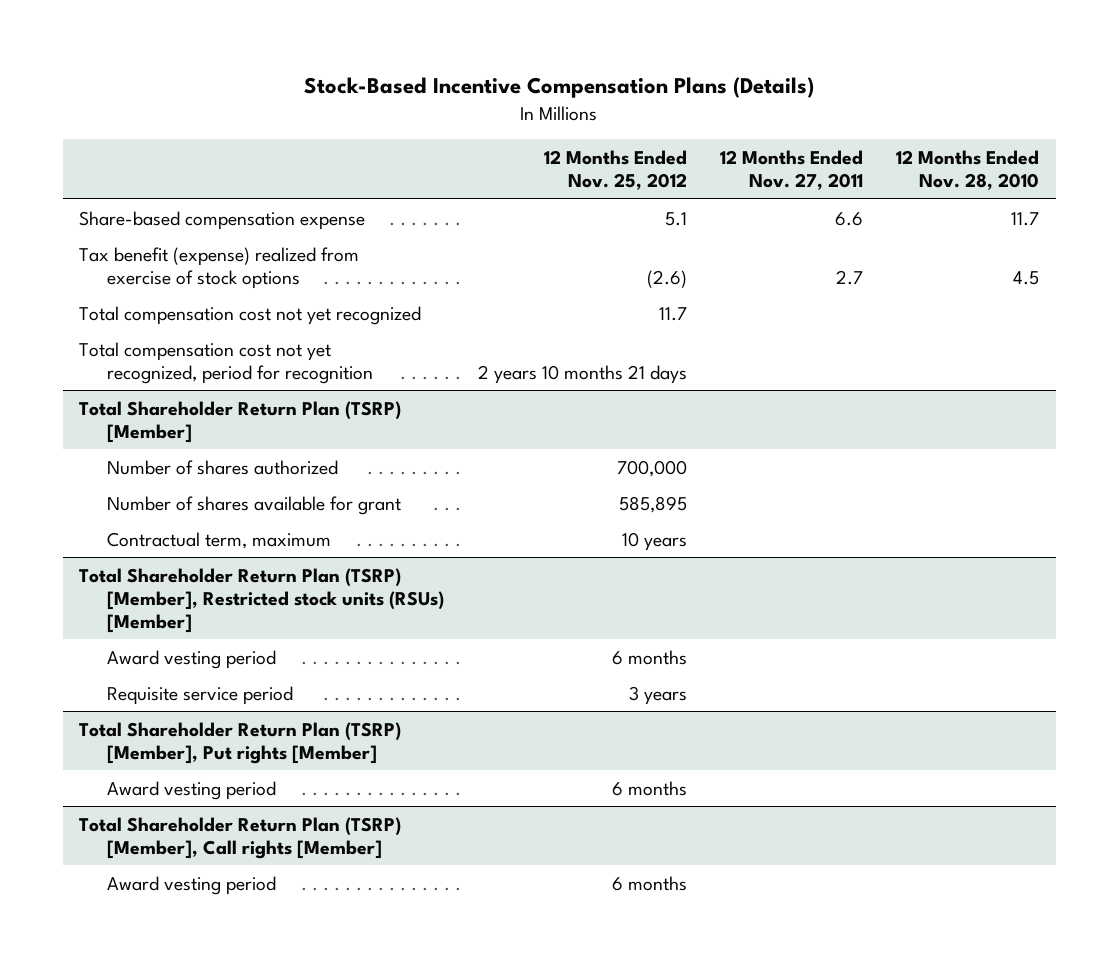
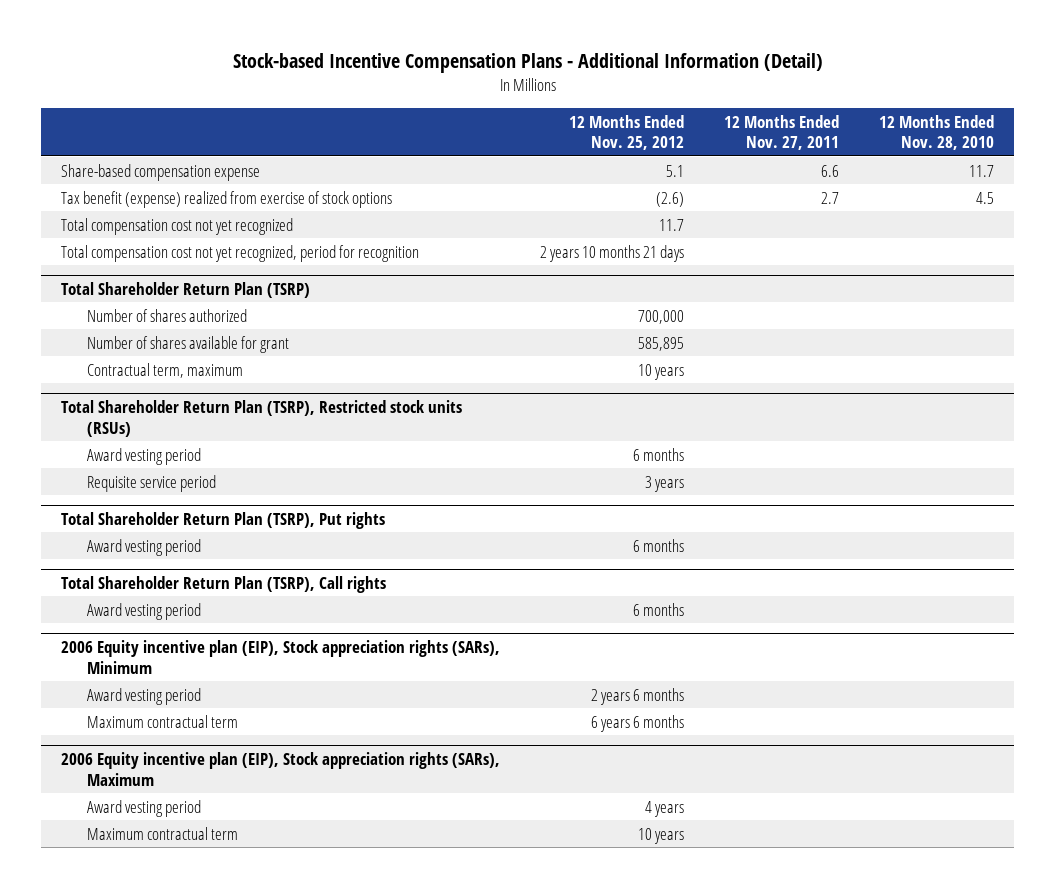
[304,77,815,99] Stock-Based Incentive Compensation Plans (Details) -> [232,52,823,73] Stock-based Incentive Compensation Plans - Additional Information (Detail)
[79,400,402,443] Total Shareholder Return Plan (TSRP) [Member] -> [61,281,311,298] Total Shareholder Return Plan (TSRP)
[79,567,445,633] Total Shareholder Return Plan (TSRP) [Member], Restricted stock units (RSUs) [Member] -> [61,399,463,437] Total Shareholder Return Plan (TSRP), Restricted stock units (RSUs)
[79,721,402,764] Total Shareholder Return Plan (TSRP) [Member], Put rights [Member] -> [61,511,386,529] Total Shareholder Return Plan (TSRP), Put rights
[79,816,402,859] Total Shareholder Return Plan (TSRP) [Member], Call rights [Member] -> [61,575,387,593] Total Shareholder Return Plan (TSRP), Call rights
none -> [61,639,501,674] 2006 Equity incentive plan (EIP), Stock appreciation rights (SARs), Minimum
none -> [86,687,201,705] Award vesting period
none -> [86,714,238,728] Maximum contractual term
none -> [61,751,501,786] 2006 Equity incentive plan (EIP), Stock appreciation rights (SARs), Maximum
none -> [86,799,201,817] Award vesting period
none -> [86,826,238,840] Maximum contractual term

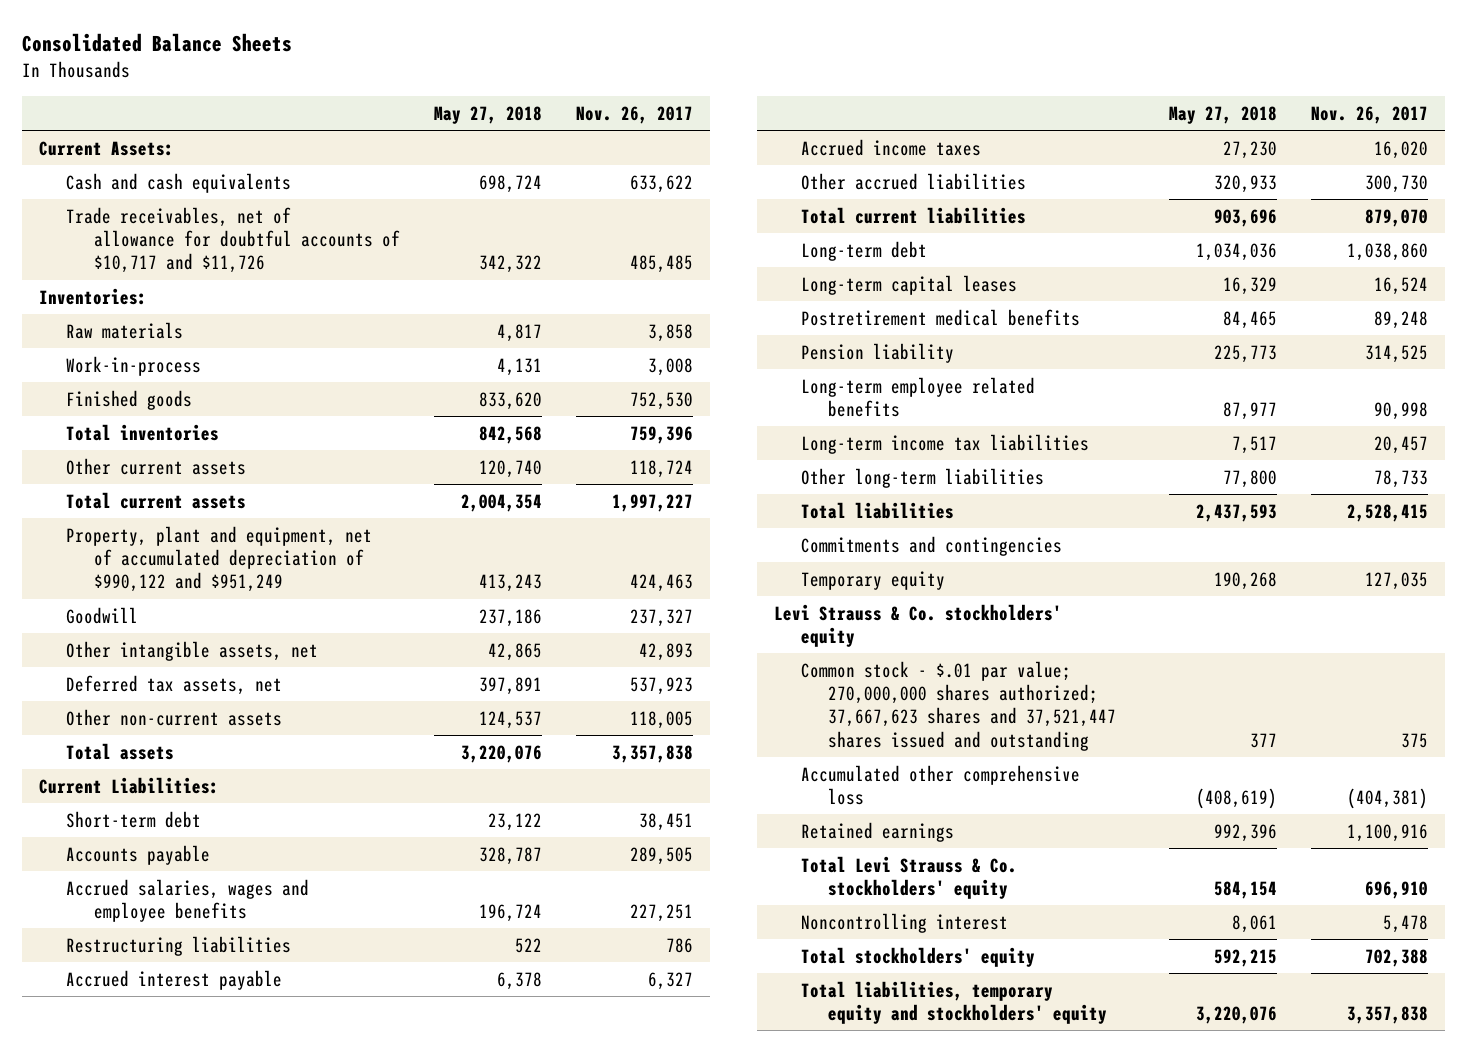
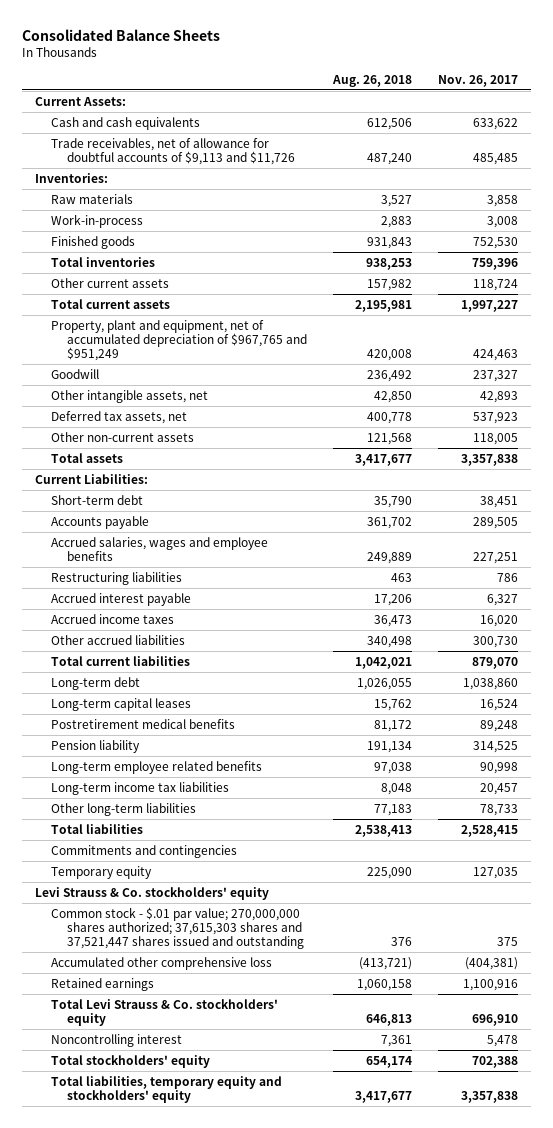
[433,105,542,124] May 27, 2018 -> none
none -> [331,74,412,87] Aug. 26, 2018
[66,206,400,274] Trade receivables, net of allowance for doubtful accounts of $10,717 and $11,726 -> [50,137,295,165] Trade receivables, net of allowance for doubtful accounts of $9,113 and $11,726
[66,525,373,593] Property, plant and equipment, net of accumulated depreciation of $990,122 and $951,249 -> [50,319,307,361] Property, plant and equipment, net of accumulated depreciation of $967,765 and $951,249
[801,660,1117,751] Common stock - $.01 par value; 270,000,000 shares authorized; 37,667,623 shares and 37,521,447 shares issued and outstanding -> [50,906,304,949] Common stock - $.01 par value; 270,000,000 shares authorized; 37,615,303 shares and 37,521,447 shares issued and outstanding

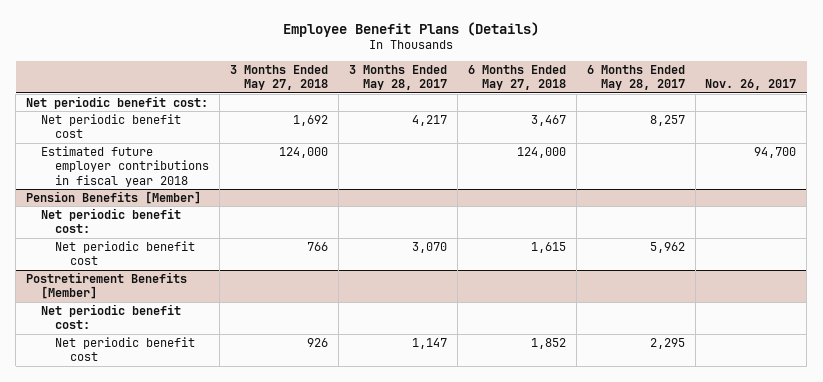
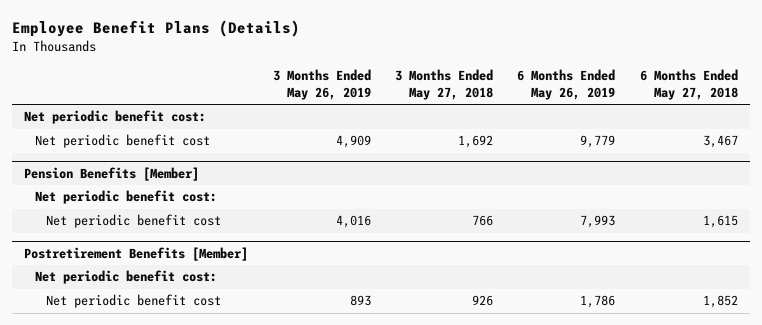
[349,64,448,91] 3 Months Ended May 28, 2017 -> none
[586,64,685,91] 6 Months Ended May 28, 2017 -> none
[705,79,797,91] Nov. 26, 2017 -> none
none -> [272,69,371,101] 3 Months Ended May 26, 2019
none -> [517,69,616,101] 6 Months Ended May 26, 2019
[40,145,210,187] Estimated future employer contributions in fiscal year 2018 -> none

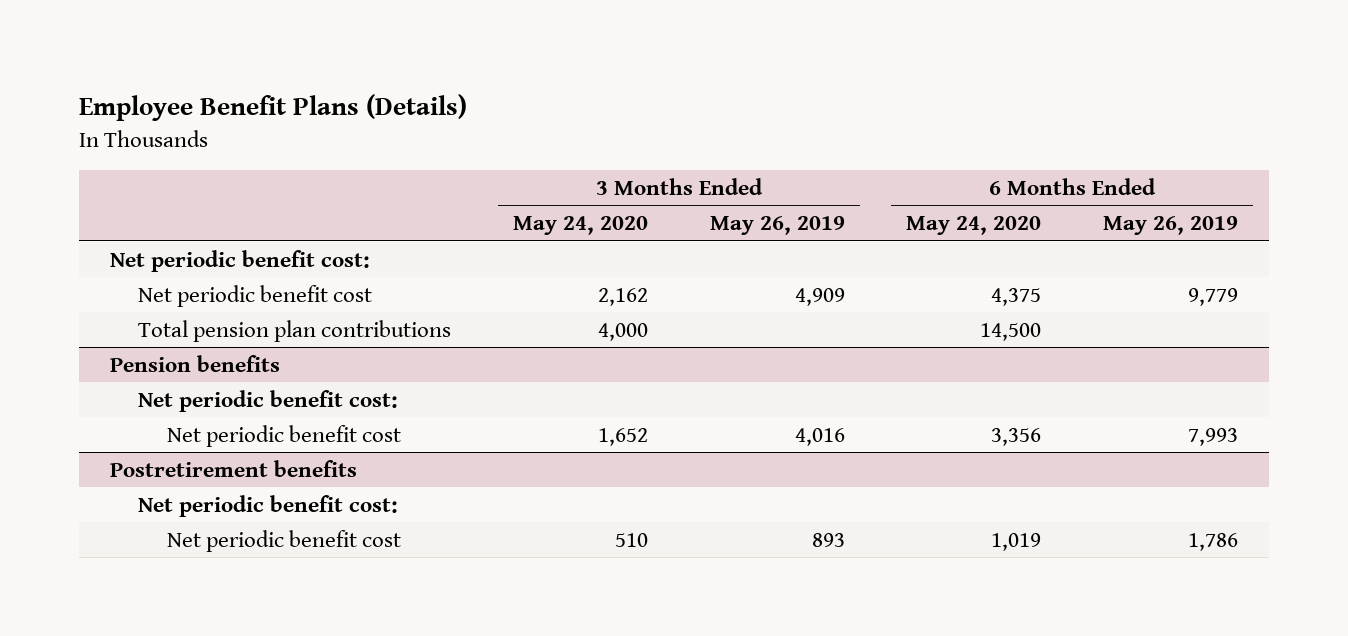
[395,69,494,101] 3 Months Ended May 27, 2018 -> none
[639,69,738,101] 6 Months Ended May 27, 2018 -> none
none -> [513,216,649,236] May 24, 2020
none -> [906,216,1042,236] May 24, 2020
none -> [138,319,452,342] Total pension plan contributions
[24,166,200,181] Pension Benefits [Member] -> [110,354,281,372] Pension benefits
[24,246,249,261] Postretirement Benefits [Member] -> [110,459,358,477] Postretirement benefits

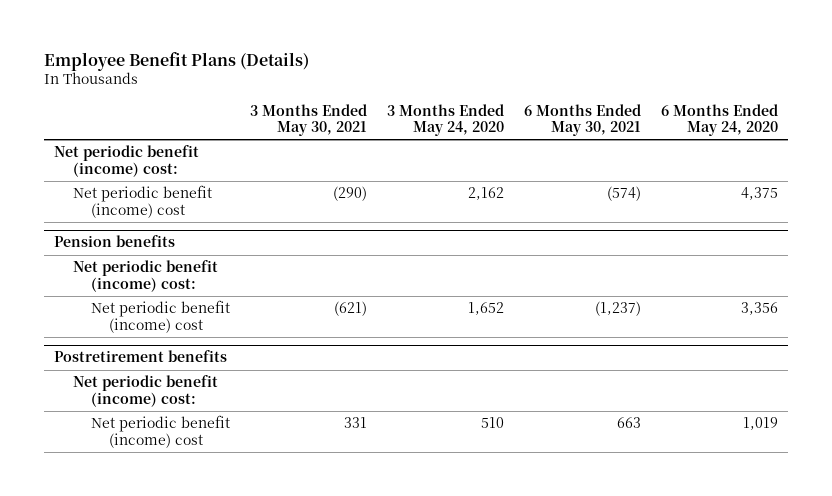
[709,216,845,236] May 26, 2019 -> none
[1102,216,1238,236] May 26, 2019 -> none
none -> [250,103,368,136] 3 Months Ended May 30, 2021
none -> [524,103,642,136] 6 Months Ended May 30, 2021
[138,319,452,342] Total pension plan contributions -> none
[110,249,371,272] Net periodic benefit cost: -> [54,145,200,177] Net periodic benefit (income) cost:
[138,284,373,307] Net periodic benefit cost -> [72,185,212,218] Net periodic benefit (income) cost
[138,389,399,412] Net periodic benefit cost: -> [72,260,218,292] Net periodic benefit (income) cost:
[166,424,401,447] Net periodic benefit cost -> [91,300,231,333] Net periodic benefit (income) cost
[138,494,399,517] Net periodic benefit cost: -> [72,375,218,407] Net periodic benefit (income) cost:
[166,529,401,552] Net periodic benefit cost -> [91,415,231,448] Net periodic benefit (income) cost

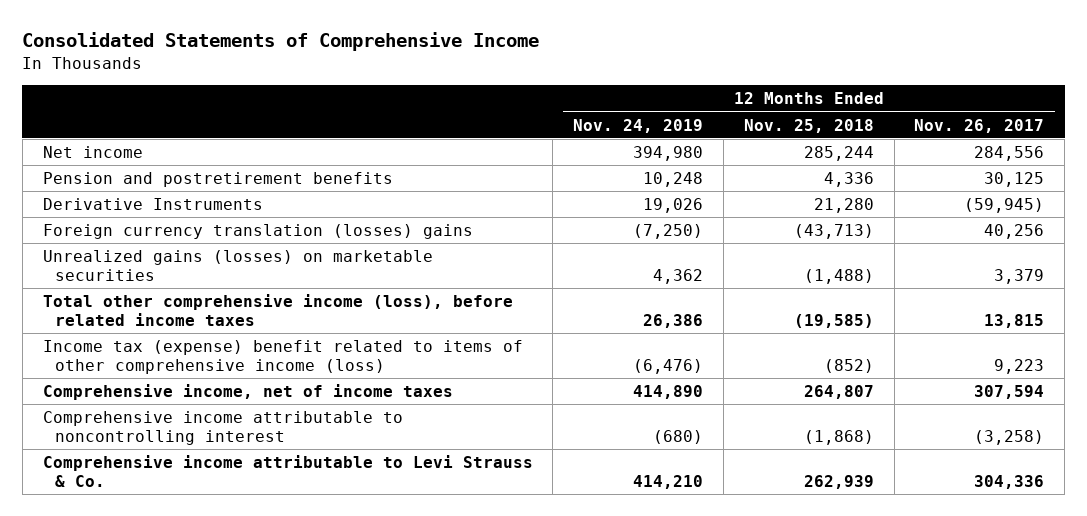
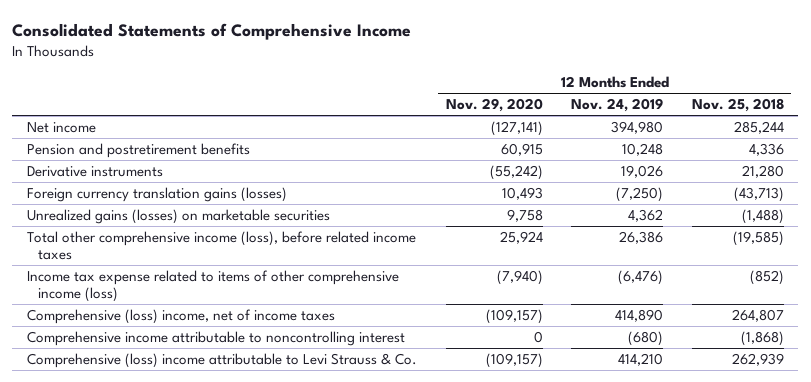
[914,118,1045,133] Nov. 26, 2017 -> none
none -> [445,98,543,113] Nov. 29, 2020
[42,198,263,211] Derivative Instruments -> [26,166,163,178] Derivative instruments
[42,224,473,240] Foreign currency translation (losses) gains -> [26,187,287,203] Foreign currency translation gains (losses)
[42,340,523,374] Income tax (expense) benefit related to items of other comprehensive income (loss) -> [26,270,399,303] Income tax expense related to items of other comprehensive income (loss)
[42,384,453,401] Comprehensive income, net of income taxes -> [26,309,335,325] Comprehensive (loss) income, net of income taxes
[42,455,533,487] Comprehensive income attributable to Levi Strauss & Co. -> [26,353,417,369] Comprehensive (loss) income attributable to Levi Strauss & Co.

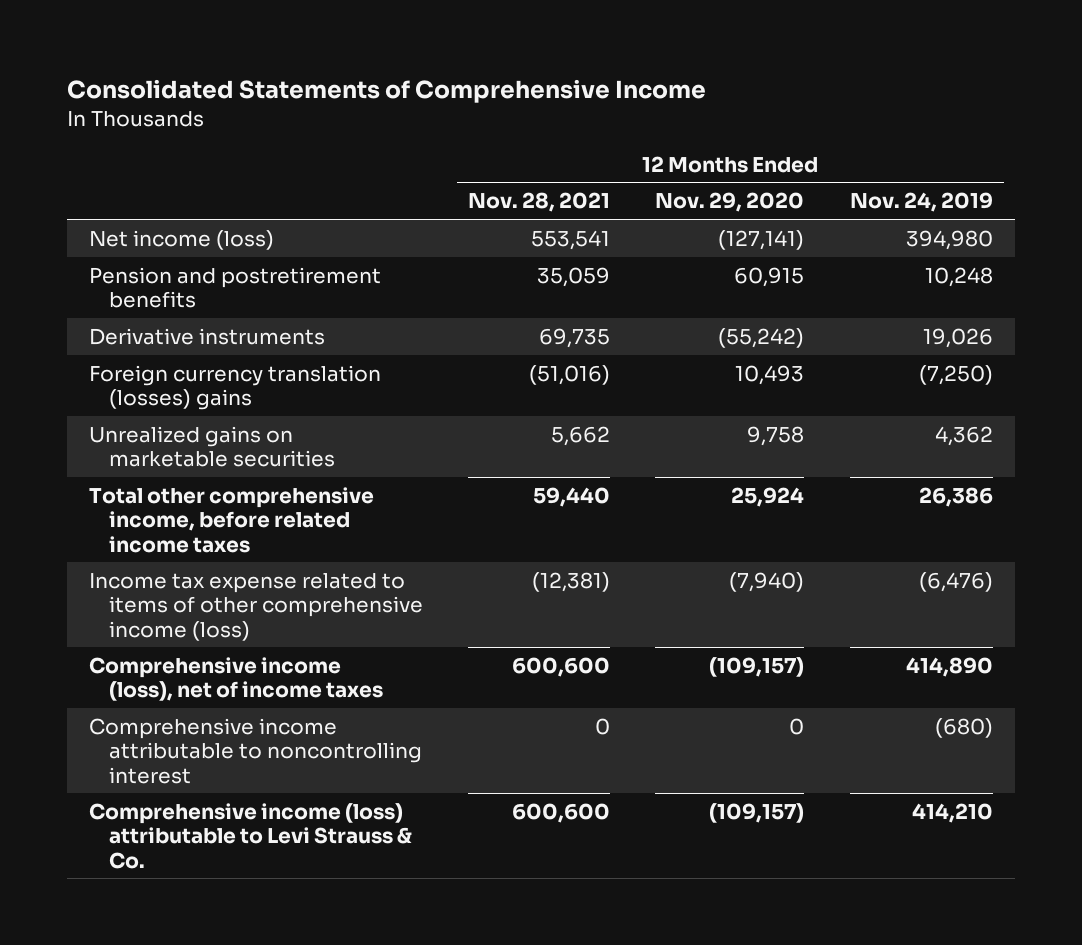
[692,98,785,113] Nov. 25, 2018 -> none
none -> [468,192,611,213] Nov. 28, 2021
[26,122,96,134] Net income -> [89,229,275,250] Net income (loss)
[26,187,287,203] Foreign currency translation gains (losses) -> [89,364,382,411] Foreign currency translation (losses) gains
[26,209,330,225] Unrealized gains (losses) on marketable securities -> [89,425,335,468] Unrealized gains on marketable securities
[26,231,416,261] Total other comprehensive income (loss), before related income taxes -> [89,486,375,553] Total other comprehensive income, before related income taxes
[26,309,335,325] Comprehensive (loss) income, net of income taxes -> [89,656,383,702] Comprehensive income (loss), net of income taxes
[26,353,417,369] Comprehensive (loss) income attributable to Levi Strauss & Co. -> [89,802,412,869] Comprehensive income (loss) attributable to Levi Strauss & Co.

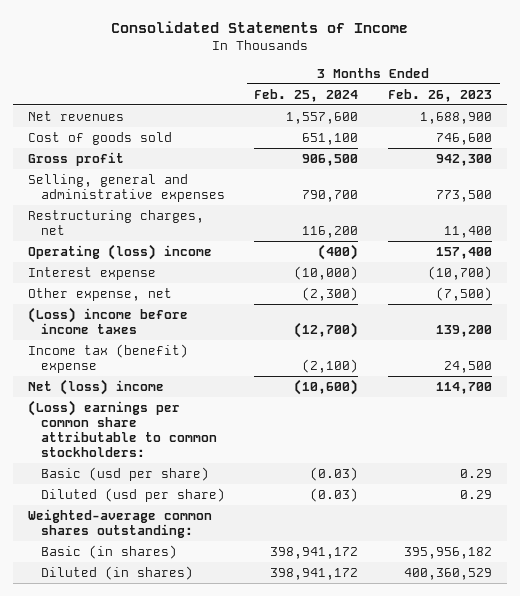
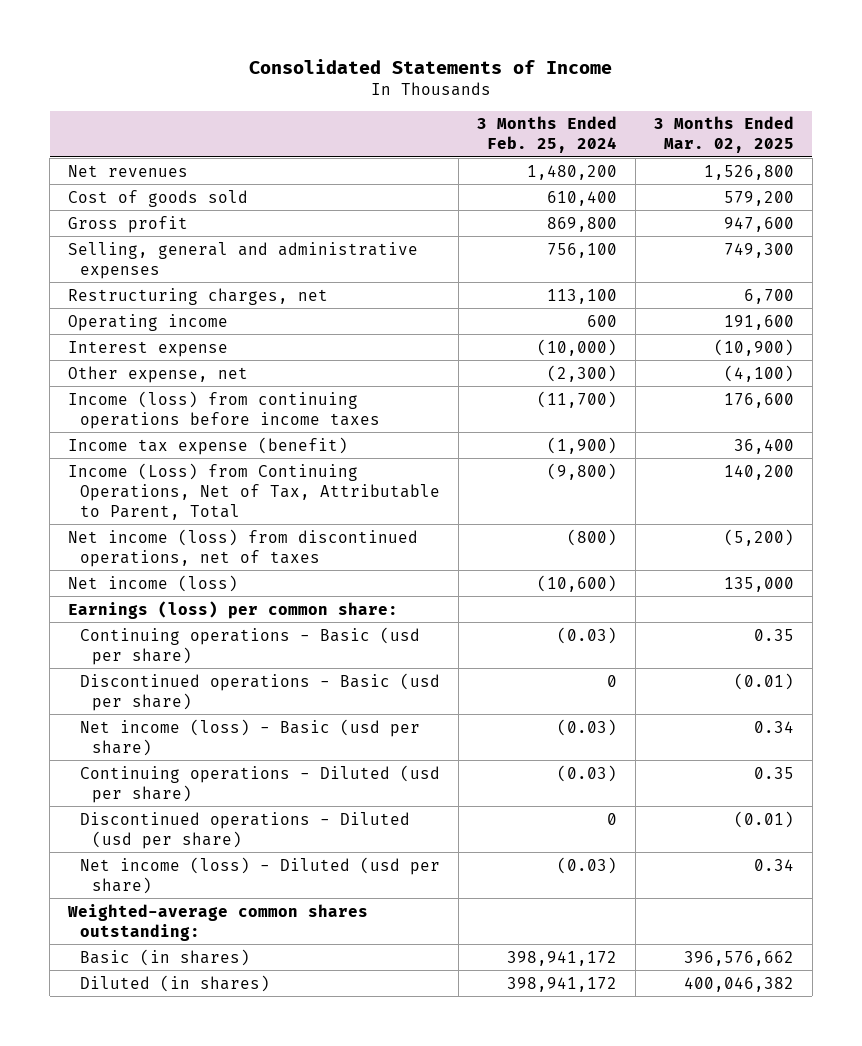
[388,88,493,102] Feb. 26, 2023 -> none
none -> [653,116,794,154] 3 Months Ended Mar. 02, 2025
[286,111,359,124] 1,557,600 -> [526,164,617,180] 1,480,200
[302,132,359,145] 651,100 -> [546,190,617,206] 610,400
[302,153,359,166] 906,500 -> [546,216,617,232] 869,800
[302,190,359,203] 790,700 -> [546,242,617,258] 756,100
[302,226,359,239] 116,200 -> [546,288,617,304] 113,100
[28,243,213,260] Operating (loss) income -> [68,313,229,331] Operating income
[318,243,359,260] (400) -> [586,314,617,327] 600
[28,306,189,335] (Loss) income before income taxes -> [68,390,380,429] Income (loss) from continuing operations before income taxes
[294,322,359,339] (12,700) -> [536,390,617,408] (11,700)
[28,343,189,374] Income tax (benefit) expense -> [68,436,349,455] Income tax expense (benefit)
[302,359,359,374] (2,100) -> [546,436,617,454] (1,900)
none -> [68,462,440,520] Income (Loss) from Continuing Operations, Net of Tax, Attributable to Parent, Total
none -> [68,528,419,567] Net income (loss) from discontinued operations, net of taxes
[28,378,165,395] Net (loss) income -> [68,574,239,592] Net income (loss)
[28,399,217,458] (Loss) earnings per common share attributable to common stockholders: -> [68,600,399,619] Earnings (loss) per common share:
none -> [79,626,420,665] Continuing operations - Basic (usd per share)
none -> [79,672,440,711] Discontinued operations - Basic (usd per share)
[40,466,209,481] Basic (usd per share) -> [79,718,420,756] Net income (loss) - Basic (usd per share)
none -> [79,764,440,803] Continuing operations - Diluted (usd per share)
none -> [79,811,410,849] Discontinued operations - Diluted (usd per share)
[40,487,225,502] Diluted (usd per share) -> [79,856,440,894] Net income (loss) - Diluted (usd per share)

